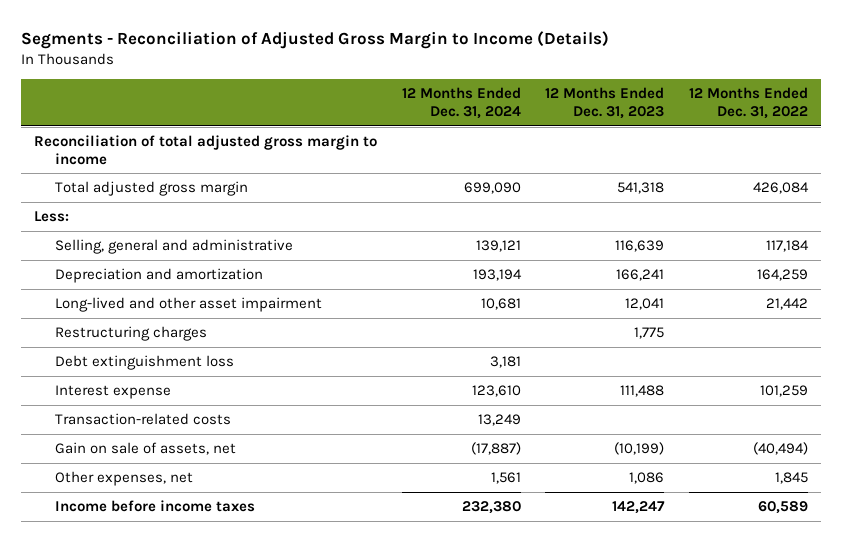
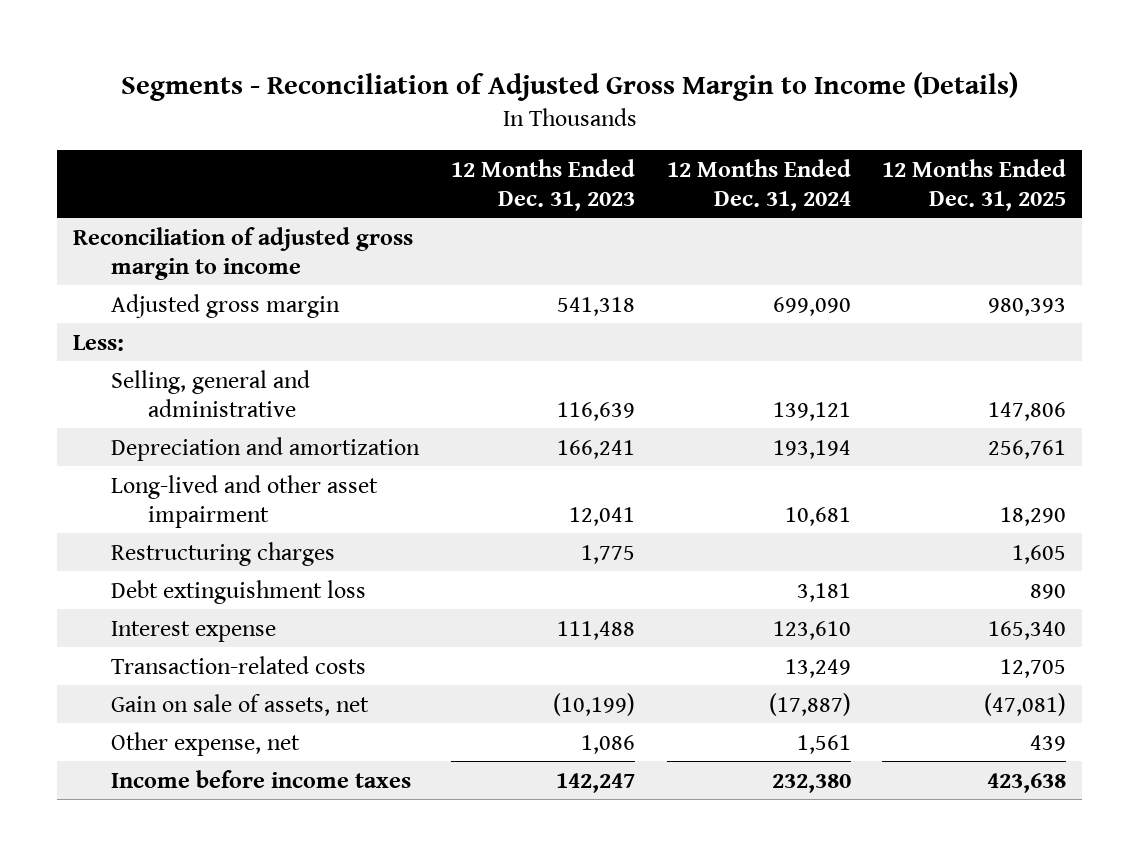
[689,87,809,119] 12 Months Ended Dec. 31, 2022 -> none
none -> [882,158,1067,211] 12 Months Ended Dec. 31, 2025
[33,135,377,165] Reconciliation of total adjusted gross margin to income -> [73,226,414,280] Reconciliation of adjusted gross margin to income
[55,181,249,197] Total adjusted gross margin -> [110,293,340,318] Adjusted gross margin
[55,471,194,487] Other expenses, net -> [110,731,300,756] Other expense, net

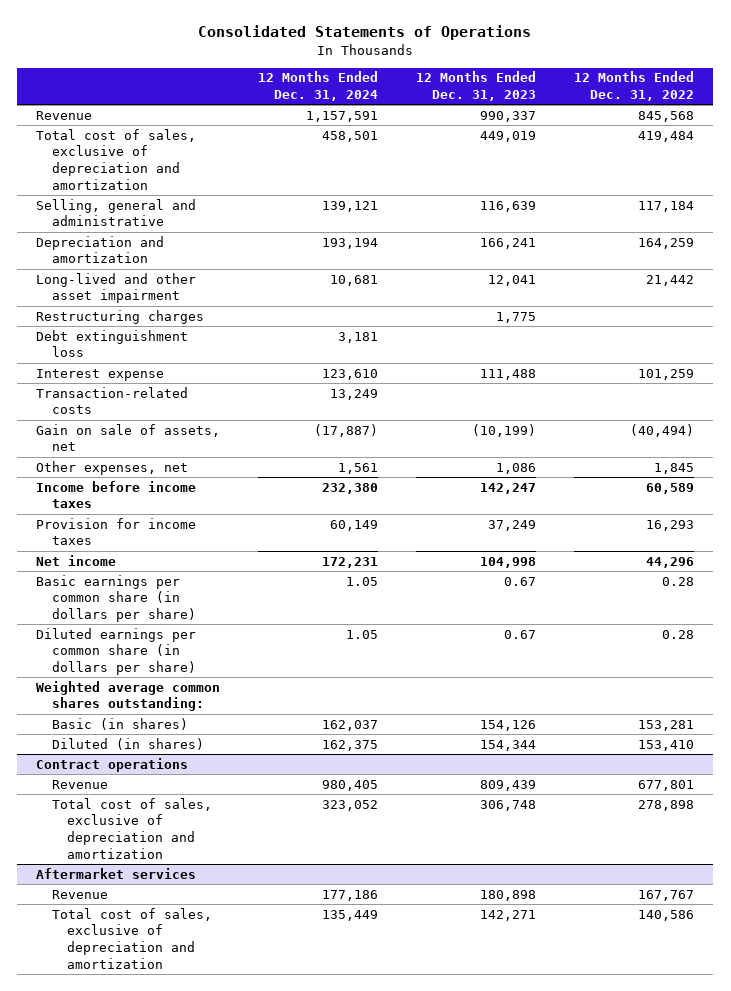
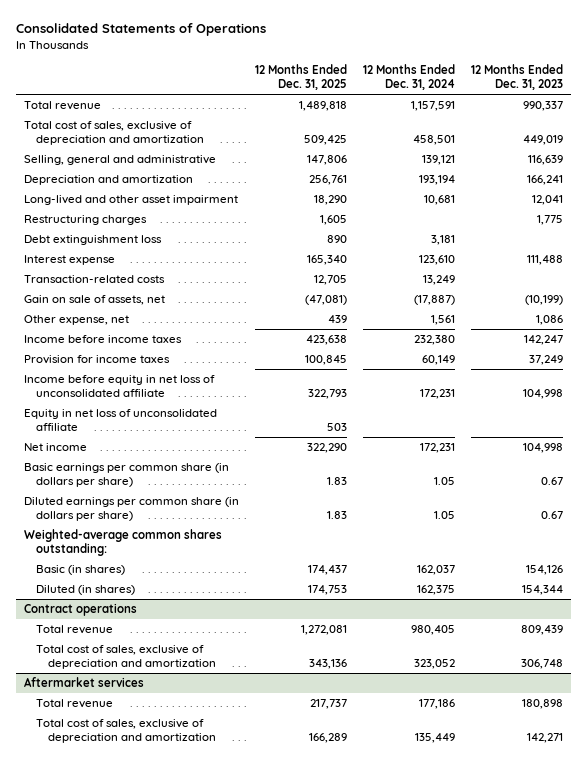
[574,71,695,102] 12 Months Ended Dec. 31, 2022 -> none
none -> [254,64,347,91] 12 Months Ended Dec. 31, 2025
[36,110,93,120] Revenue -> [23,101,101,111] Total revenue
[36,460,189,475] Other expenses, net -> [23,315,129,326] Other expense, net
none -> [23,375,215,397] Income before equity in net loss of unconsolidated affiliate
none -> [23,409,217,431] Equity in net loss of unconsolidated affiliate
[36,680,221,712] Weighted average common shares outstanding: -> [23,529,222,556] Weighted-average common shares outstanding:
[51,779,108,789] Revenue -> [35,625,113,635] Total revenue
[51,889,108,899] Revenue -> [35,699,113,709] Total revenue

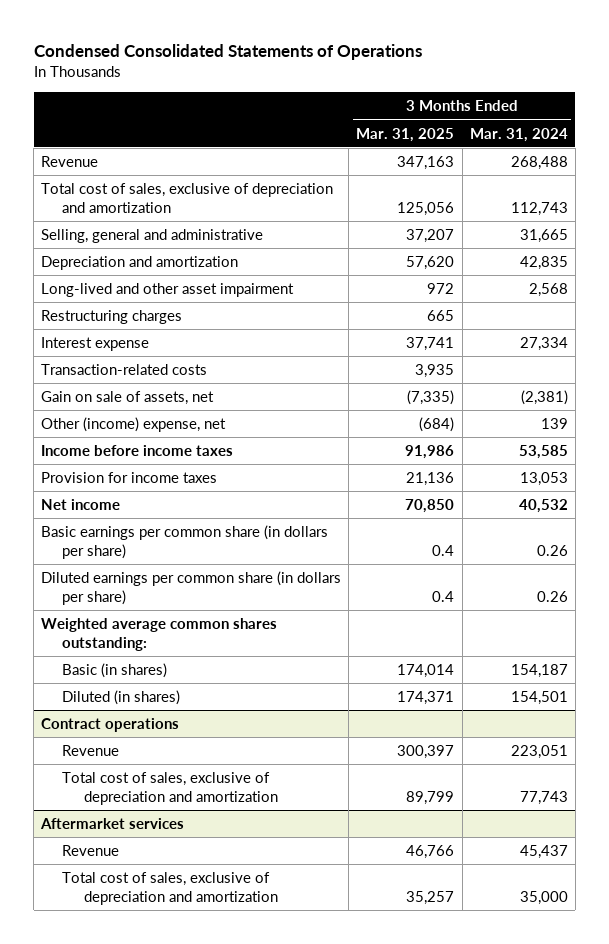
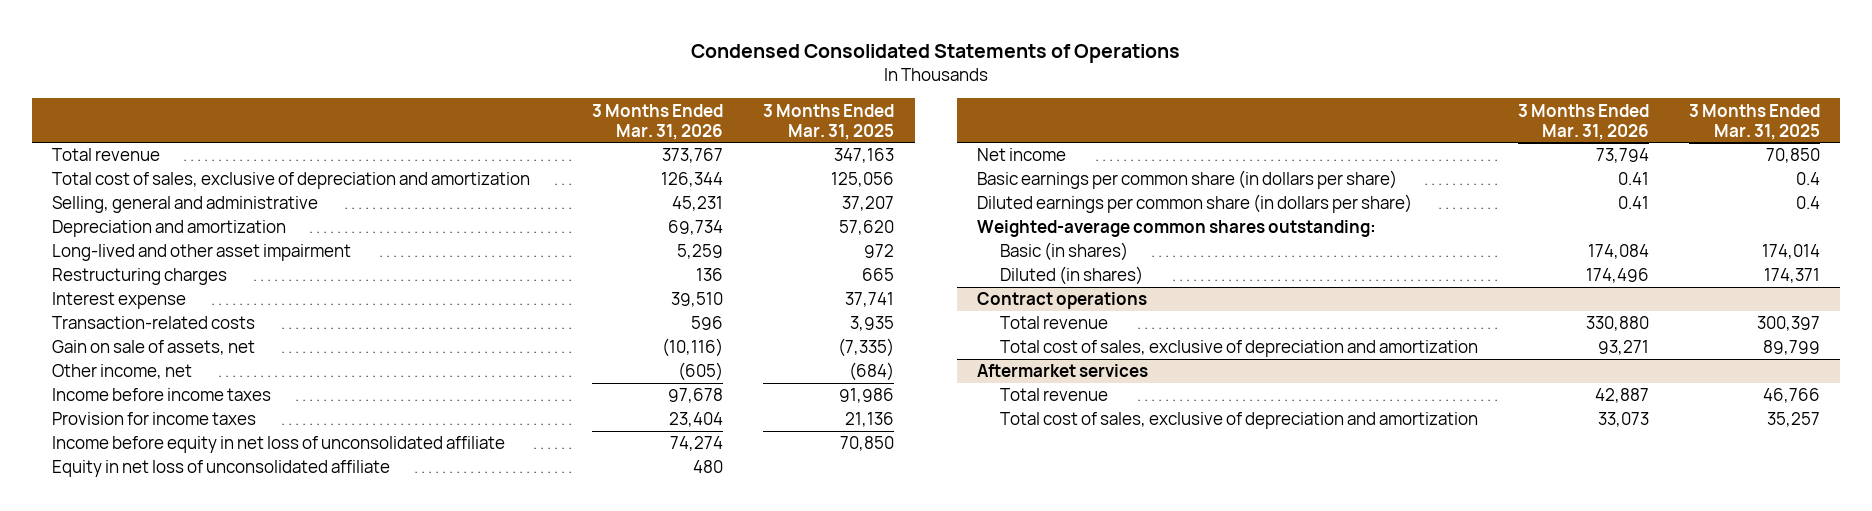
[469,127,568,142] Mar. 31, 2024 -> none
none -> [592,103,724,140] 3 Months Ended Mar. 31, 2026
[41,156,99,168] Revenue -> [51,148,160,162] Total revenue
[41,417,227,433] Other (income) expense, net -> [51,364,192,380] Other income, net
none -> [51,436,505,454] Income before equity in net loss of unconsolidated affiliate
none -> [51,460,390,478] Equity in net loss of unconsolidated affiliate
[41,618,278,651] Weighted average common shares outstanding: -> [977,220,1377,238] Weighted-average common shares outstanding:
[62,745,120,757] Revenue -> [999,316,1108,330] Total revenue
[62,845,120,857] Revenue -> [999,388,1108,402] Total revenue

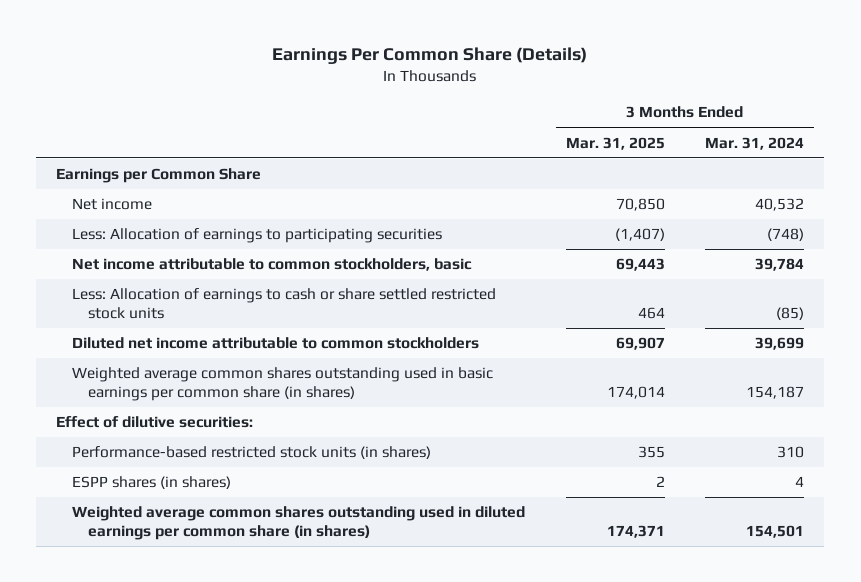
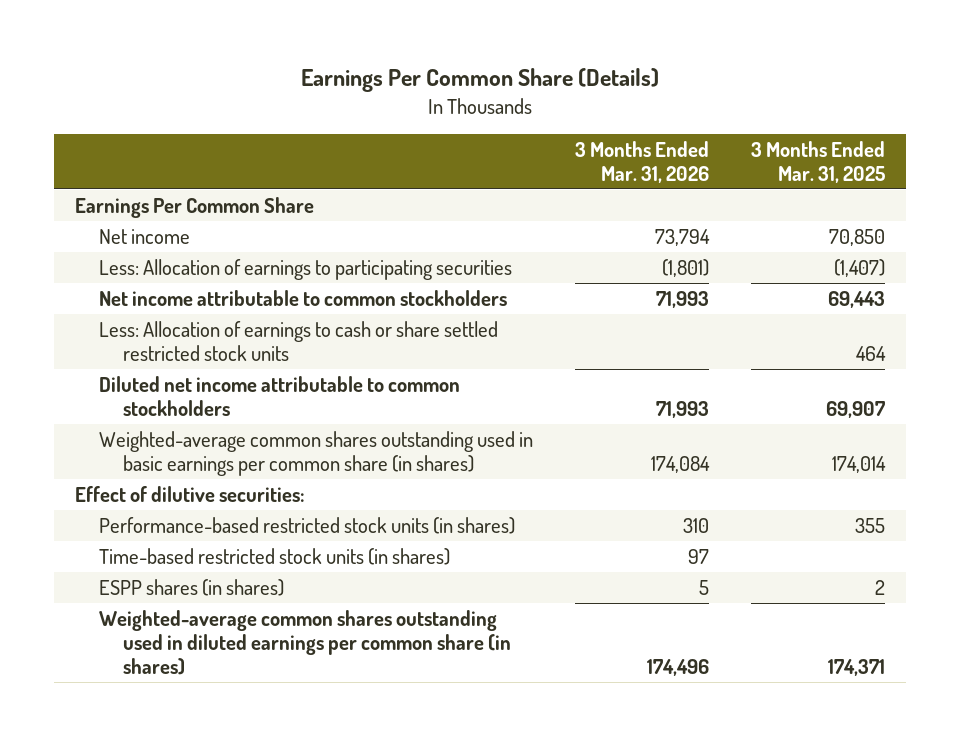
[705,136,805,150] Mar. 31, 2024 -> none
none -> [574,141,709,183] 3 Months Ended Mar. 31, 2026
[56,168,262,184] Earnings per Common Share -> [74,196,314,218] Earnings Per Common Share
[72,258,473,272] Net income attributable to common stockholders, basic -> [98,289,507,306] Net income attributable to common stockholders
[72,367,494,401] Weighted average common shares outstanding used in basic earnings per common share (in shares) -> [98,430,533,476] Weighted-average common shares outstanding used in basic earnings per common share (in shares)
none -> [98,547,450,565] Time-based restricted stock units (in shares)
[72,506,526,540] Weighted average common shares outstanding used in diluted earnings per common share (in shares) -> [98,609,511,675] Weighted-average common shares outstanding used in diluted earnings per common share (in shares)

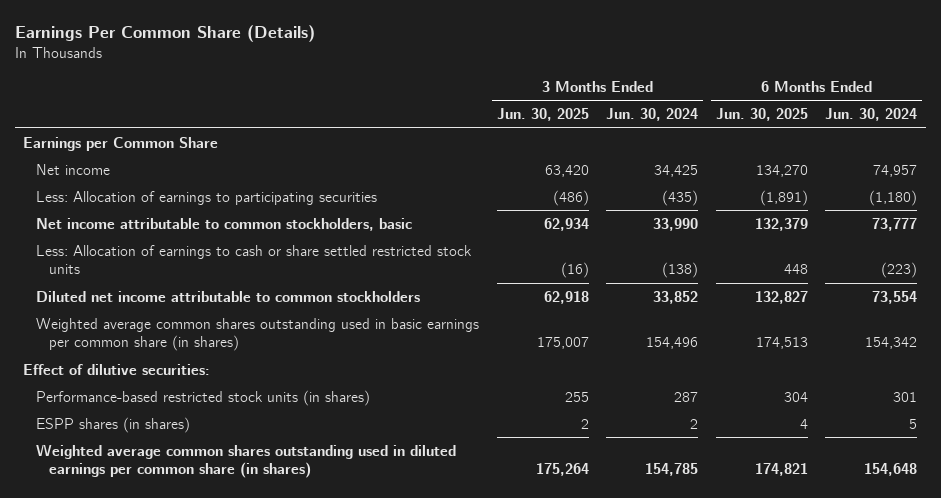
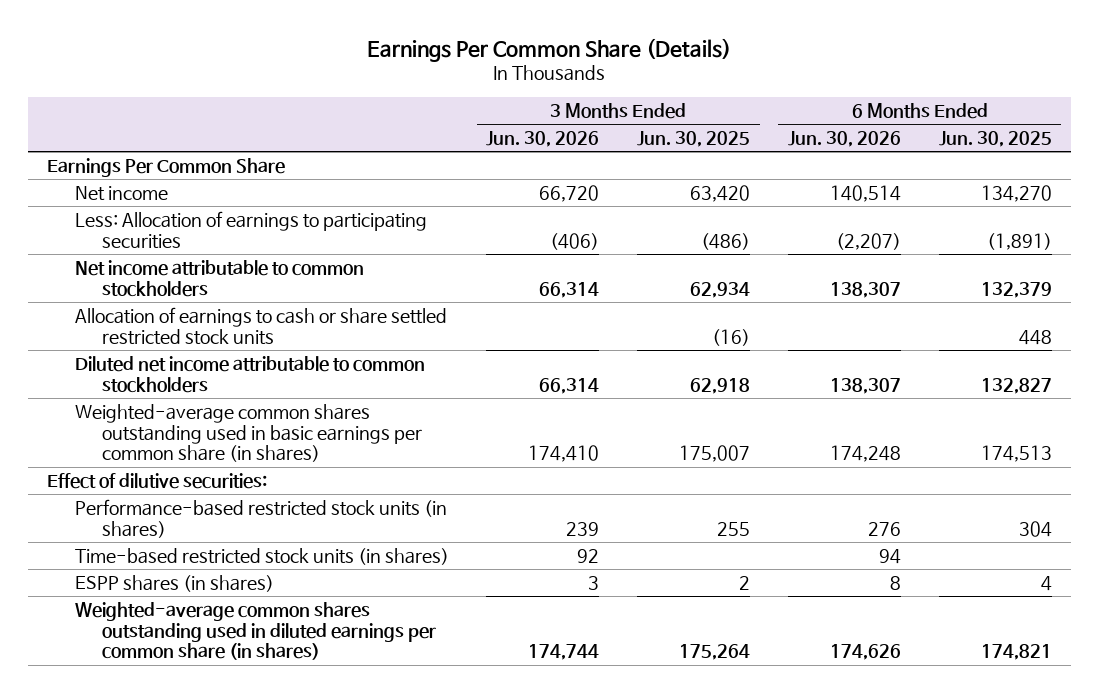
[606,108,699,122] Jun. 30, 2024 -> none
[825,108,918,122] Jun. 30, 2024 -> none
none -> [486,131,600,148] Jun. 30, 2026
none -> [787,131,901,148] Jun. 30, 2026
[23,136,219,151] Earnings per Common Share -> [46,157,285,177] Earnings Per Common Share
[36,217,413,231] Net income attributable to common stockholders, basic -> [74,259,364,297] Net income attributable to common stockholders
[36,244,473,275] Less: Allocation of earnings to cash or share settled restricted stock units -> [74,306,447,345] Allocation of earnings to cash or share settled restricted stock units
[36,317,480,352] Weighted average common shares outstanding used in basic earnings per common share (in shares) -> [74,403,423,463] Weighted-average common shares outstanding used in basic earnings per common share (in shares)
none -> [74,547,449,565] Time-based restricted stock units (in shares)
[36,443,457,479] Weighted average common shares outstanding used in diluted earnings per common share (in shares) -> [74,601,437,661] Weighted-average common shares outstanding used in diluted earnings per common share (in shares)

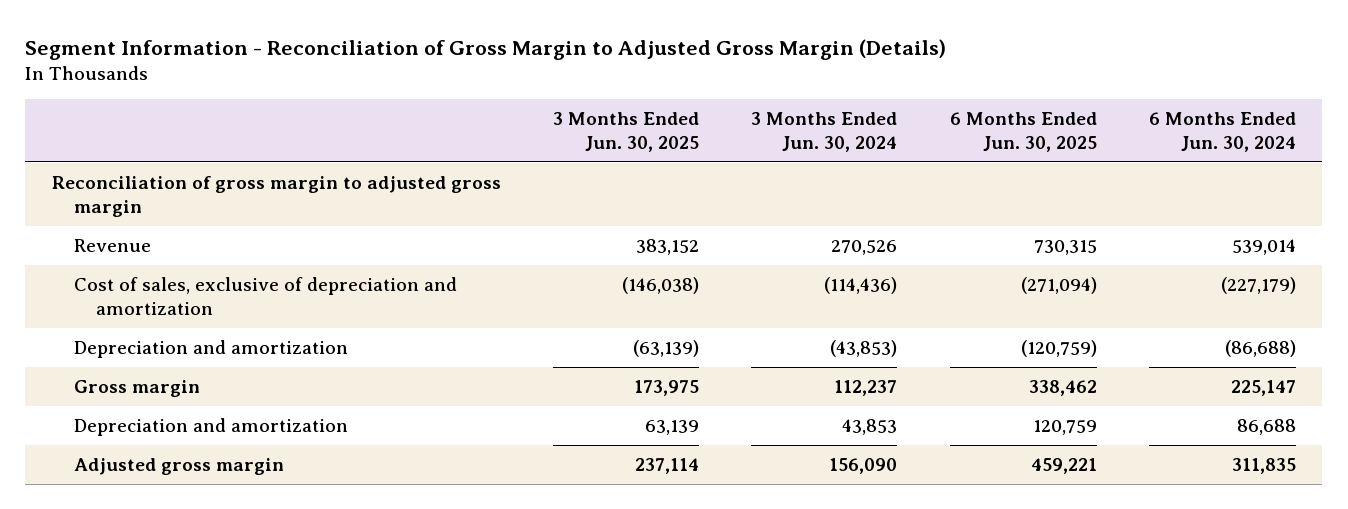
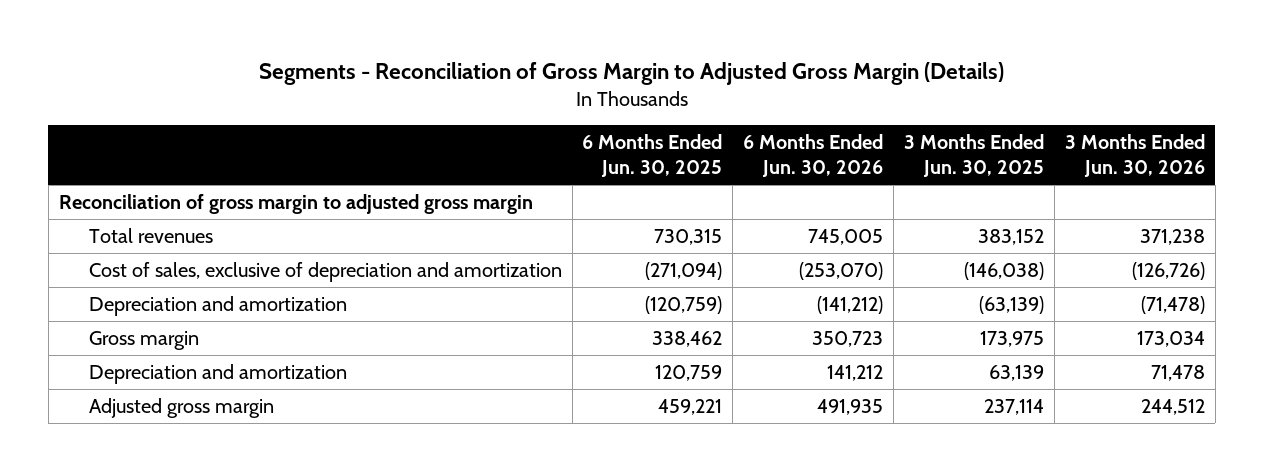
[25,38,947,60] Segment Information - Reconciliation of Gross Margin to Adjusted Gross Margin (Details) -> [258,61,1004,85] Segments - Reconciliation of Gross Margin to Adjusted Gross Margin (Details)
[751,111,898,152] 3 Months Ended Jun. 30, 2024 -> none
[1149,111,1297,152] 6 Months Ended Jun. 30, 2024 -> none
none -> [743,134,884,178] 6 Months Ended Jun. 30, 2026
none -> [1064,134,1205,178] 3 Months Ended Jun. 30, 2026
[73,238,151,252] Revenue -> [88,227,213,243] Total revenues

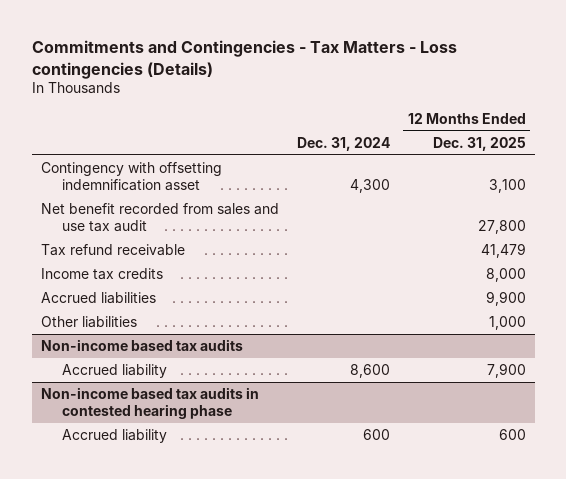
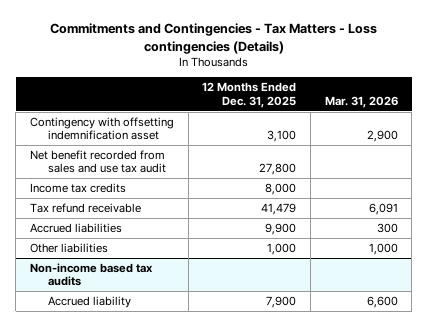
[296,136,390,151] Dec. 31, 2024 -> none
none -> [324,95,398,108] Mar. 31, 2026
[40,243,185,256] Tax refund receivable -> [30,203,142,214] Tax refund receivable
[40,386,259,419] Non-income based tax audits in contested hearing phase -> none
[61,428,167,443] Accrued liability -> none

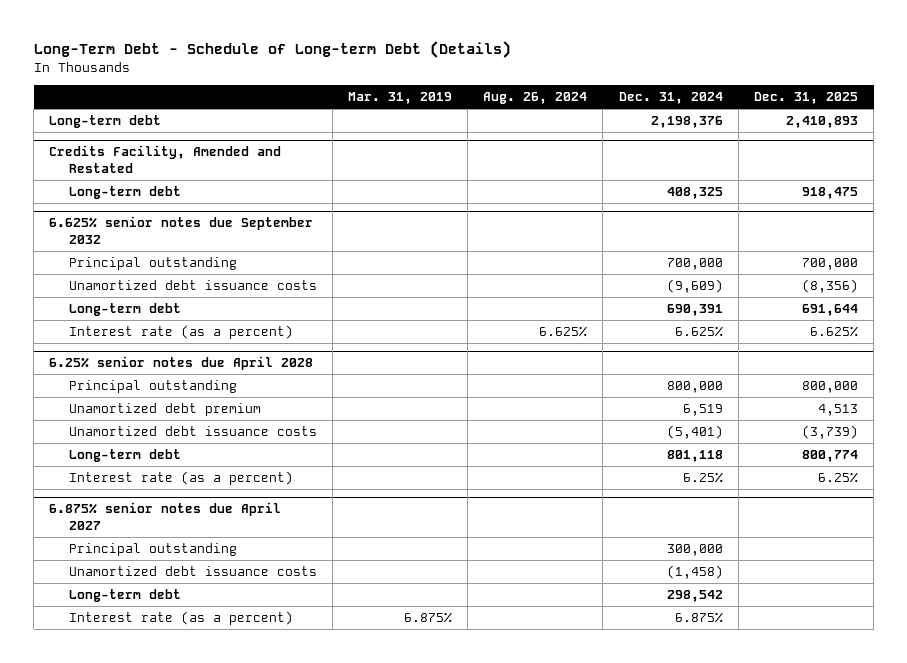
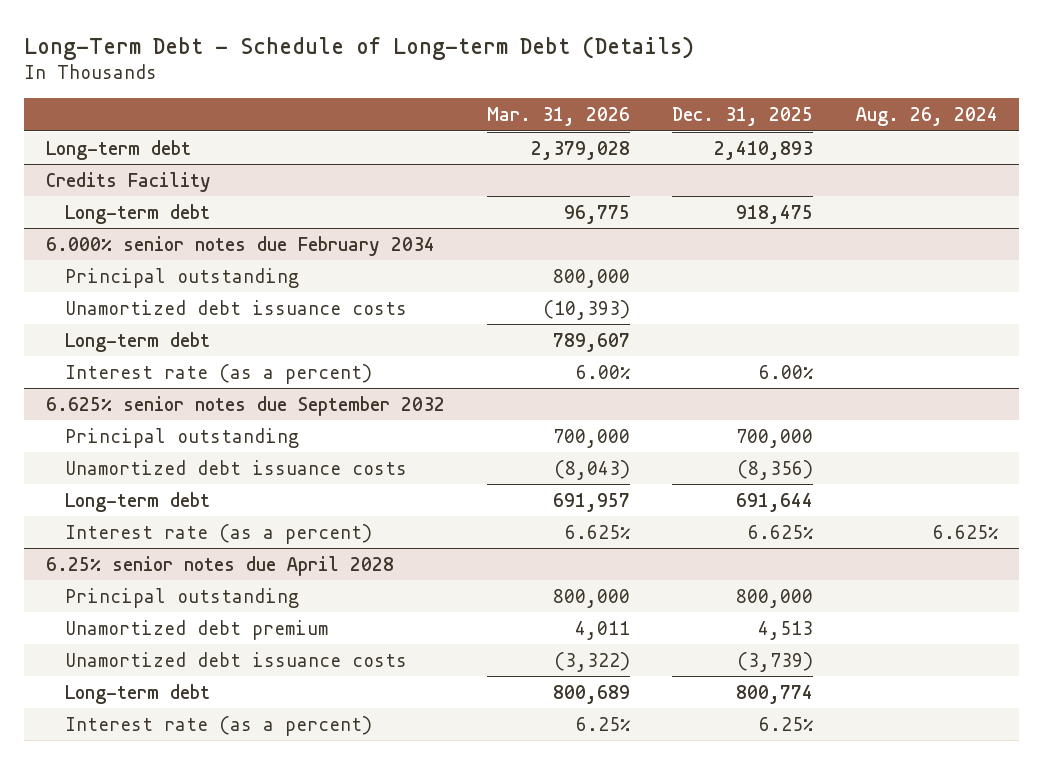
[347,92,452,105] Mar. 31, 2019 -> none
[618,92,723,105] Dec. 31, 2024 -> none
none -> [486,107,630,127] Mar. 31, 2026
[49,145,282,173] Credits Facility, Amended and Restated -> [45,171,211,192] Credits Facility
none -> [45,235,435,256] 6.000% senior notes due February 2034
none -> [64,267,299,288] Principal outstanding
none -> [64,299,407,315] Unamortized debt issuance costs
none -> [64,331,210,352] Long-term debt
none -> [64,363,372,384] Interest rate (as a percent)
[49,502,282,530] 6.875% senior notes due April 2027 -> none
[68,543,237,557] Principal outstanding -> none
[68,566,317,577] Unamortized debt issuance costs -> none
[68,589,181,603] Long-term debt -> none
[68,611,293,626] Interest rate (as a percent) -> none

